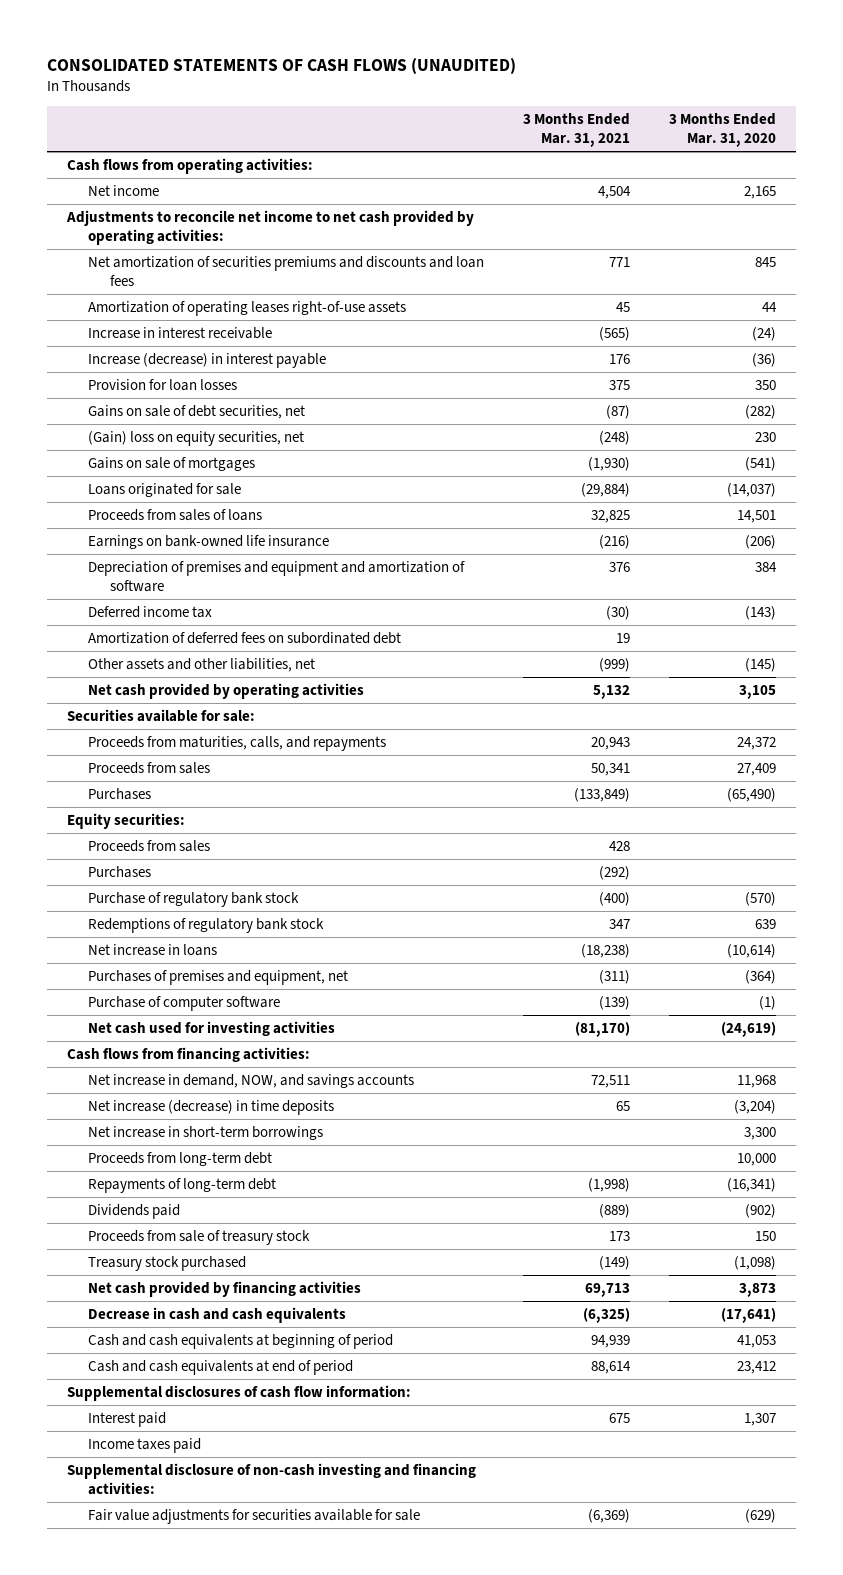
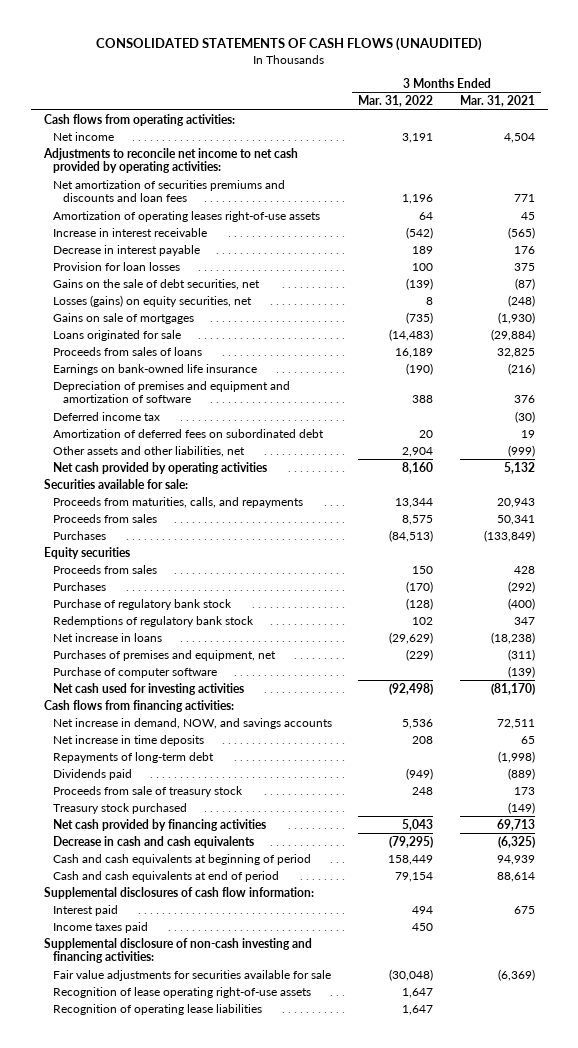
[669,113,777,147] 3 Months Ended Mar. 31, 2020 -> none
none -> [358,95,434,108] Mar. 31, 2022
[88,353,327,369] Increase (decrease) in interest payable -> [53,244,201,256] Decrease in interest payable
[88,405,306,420] Gains on sale of debt securities, net -> [53,278,261,290] Gains on the sale of debt securities, net
[88,431,305,447] (Gain) loss on equity securities, net -> [53,294,253,307] Losses (gains) on equity securities, net
[66,813,185,830] Equity securities: -> [43,546,130,559] Equity securities
[88,1126,324,1141] Net increase in short-term borrowings -> none
[88,1152,273,1167] Proceeds from long-term debt -> none
[88,1100,335,1116] Net increase (decrease) in time deposits -> [53,734,205,746] Net increase in time deposits
none -> [53,986,312,998] Recognition of lease operating right-of-use assets
none -> [53,1003,263,1015] Recognition of operating lease liabilities

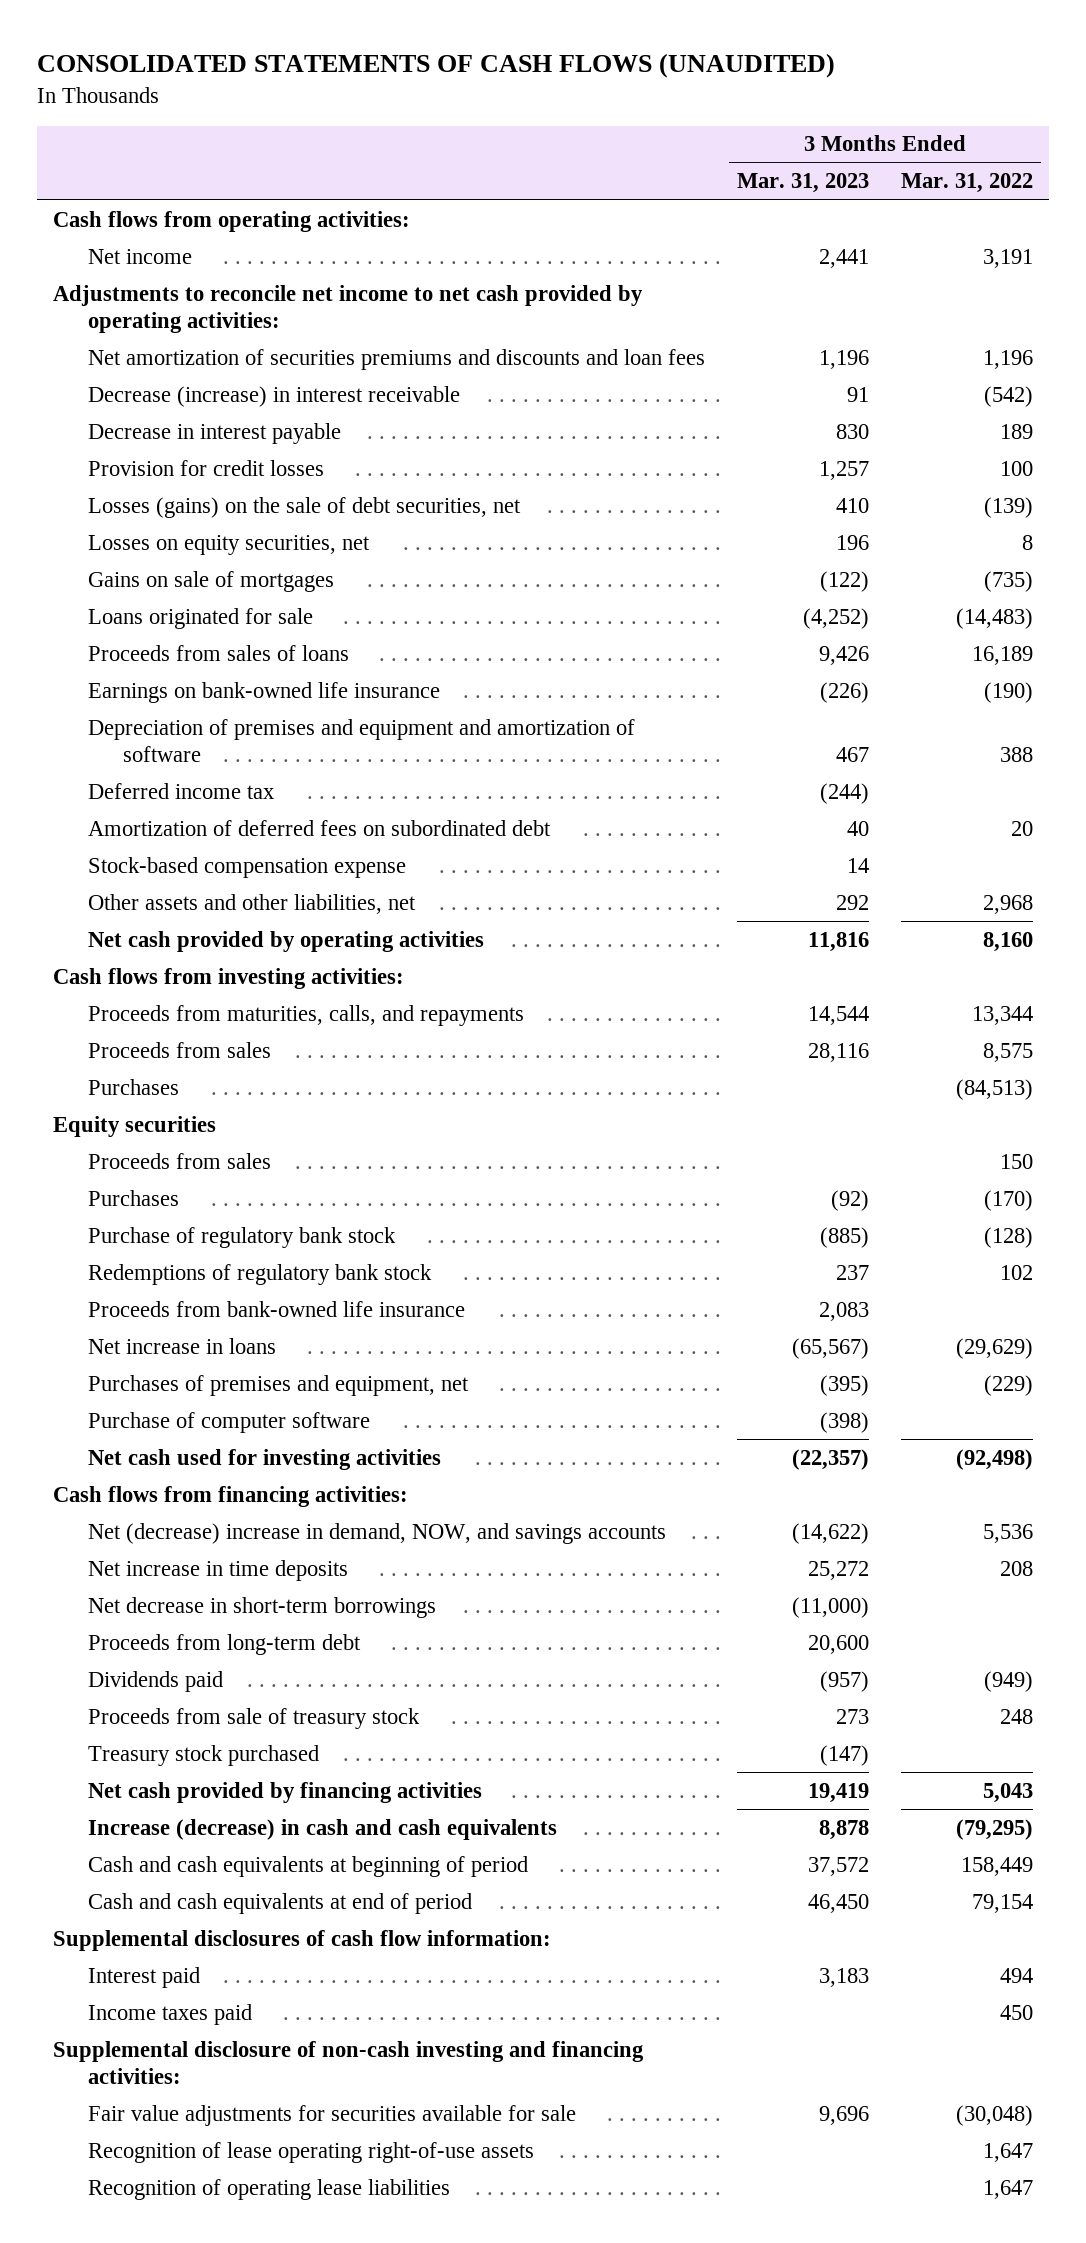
[459,95,535,108] Mar. 31, 2021 -> none
none -> [736,173,869,194] Mar. 31, 2023
[53,210,321,222] Amortization of operating leases right-of-use assets -> none
[53,227,208,237] Increase in interest receivable -> [87,385,460,407] Decrease (increase) in interest receivable
[53,261,181,271] Provision for loan losses -> [87,459,324,476] Provision for credit losses
[53,278,261,290] Gains on the sale of debt securities, net -> [87,496,521,518] Losses (gains) on the sale of debt securities, net
[53,294,253,307] Losses (gains) on equity securities, net -> [87,534,370,555] Losses on equity securities, net
none -> [87,856,406,878] Stock-based compensation expense
[402,446,434,457] 2,904 -> [982,894,1033,914] 2,968
[43,478,188,489] Securities available for sale: -> none
none -> [52,967,404,989] Cash flows from investing activities:
none -> [87,1300,465,1317] Proceeds from bank-owned life insurance
[53,717,333,729] Net increase in demand, NOW, and savings accounts -> [87,1522,666,1544] Net (decrease) increase in demand, NOW, and savings accounts
[53,751,215,763] Repayments of long-term debt -> none
none -> [87,1596,436,1618] Net decrease in short-term borrowings
none -> [87,1633,361,1655] Proceeds from long-term debt
[53,835,255,848] Decrease in cash and cash equivalents -> [87,1818,557,1840] Increase (decrease) in cash and cash equivalents

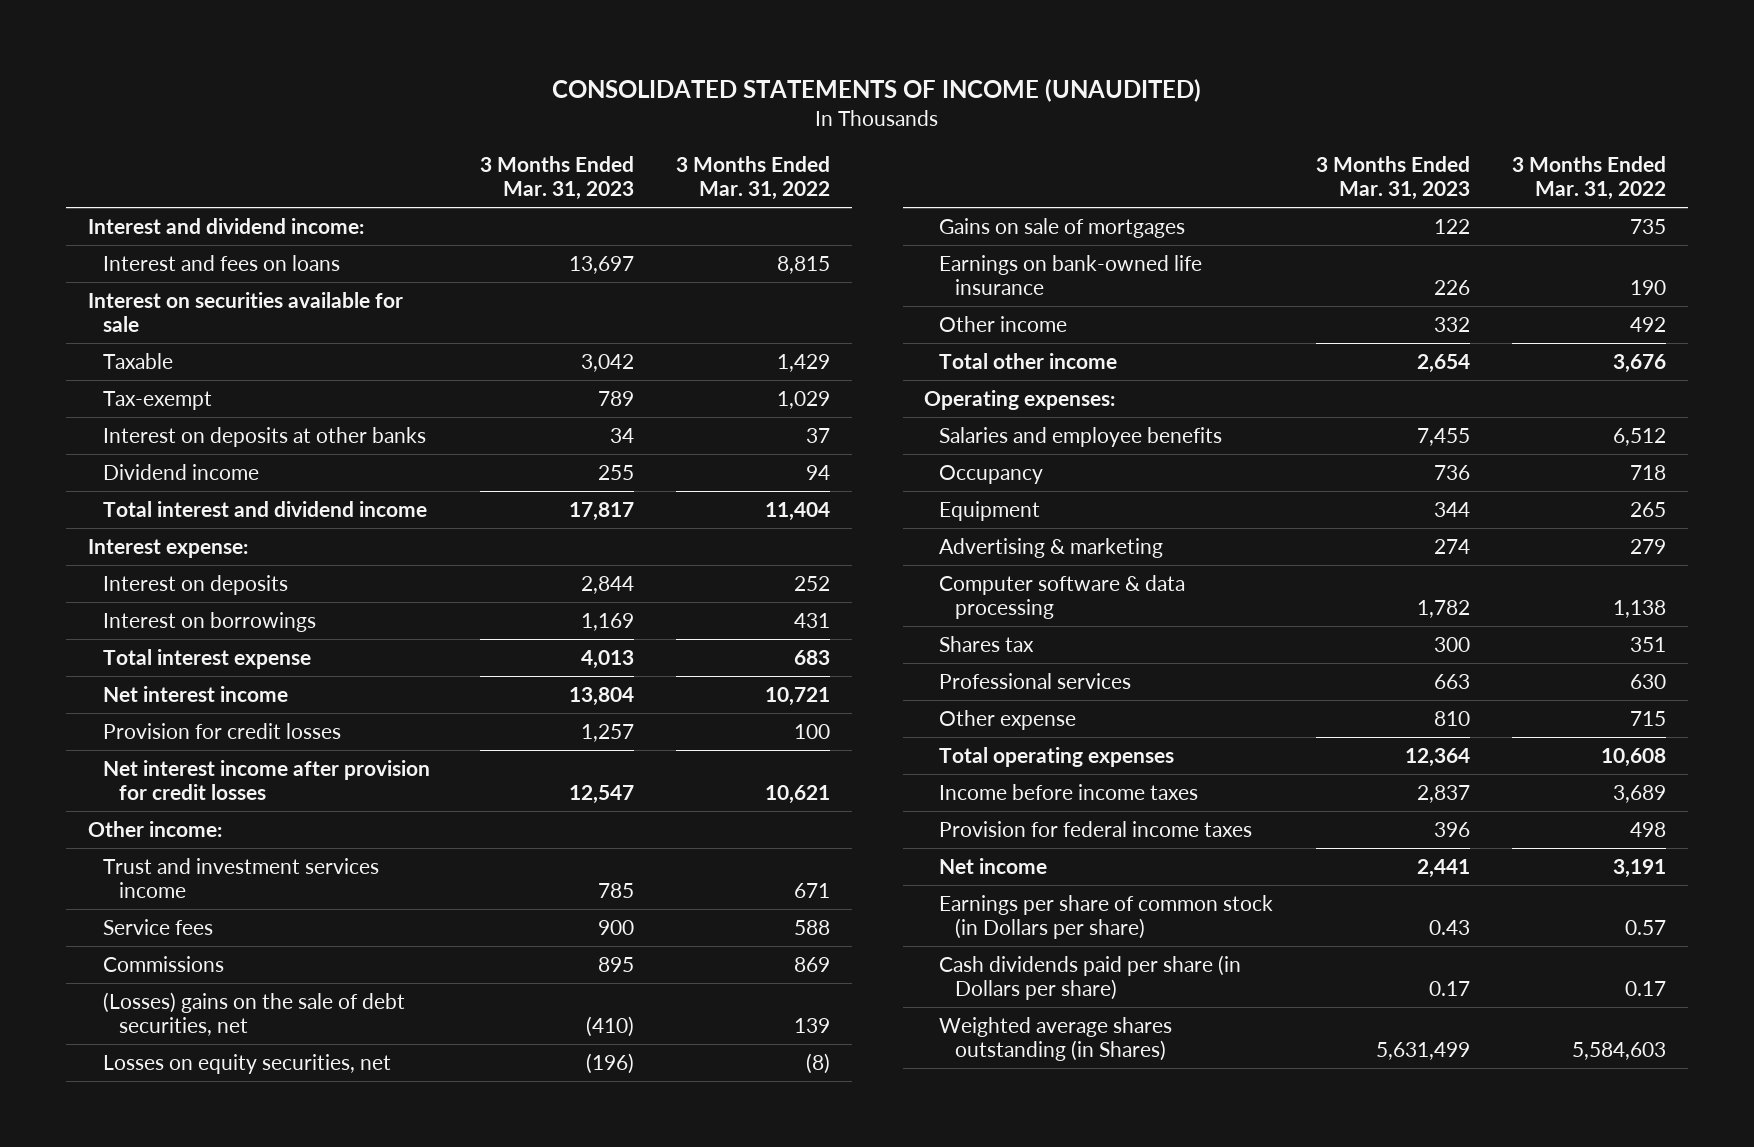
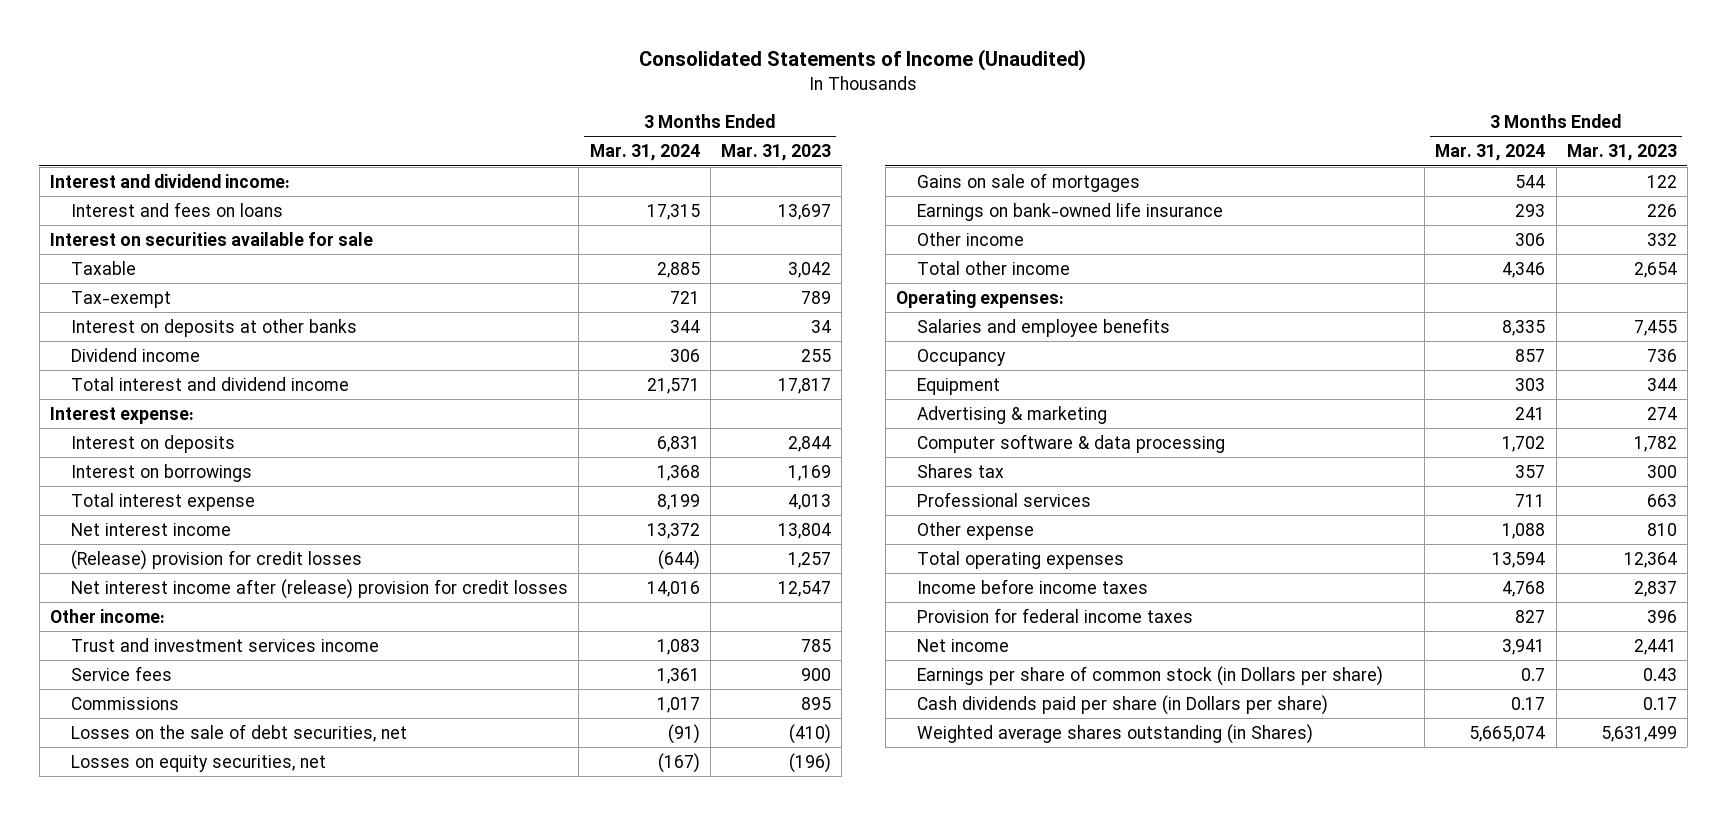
[552,79,1202,103] CONSOLIDATED STATEMENTS OF INCOME (UNAUDITED) -> [639,49,1087,72] Consolidated Statements of Income (Unaudited)
[676,155,831,201] 3 Months Ended Mar. 31, 2022 -> none
none -> [589,144,700,162] Mar. 31, 2024
[103,722,342,739] Provision for credit losses -> [71,549,363,570] (Release) provision for credit losses
[103,759,431,801] Net interest income after provision for credit losses -> [71,578,569,599] Net interest income after (release) provision for credit losses
[103,991,406,1037] (Losses) gains on the sale of debt securities, net -> [71,723,408,742] Losses on the sale of debt securities, net

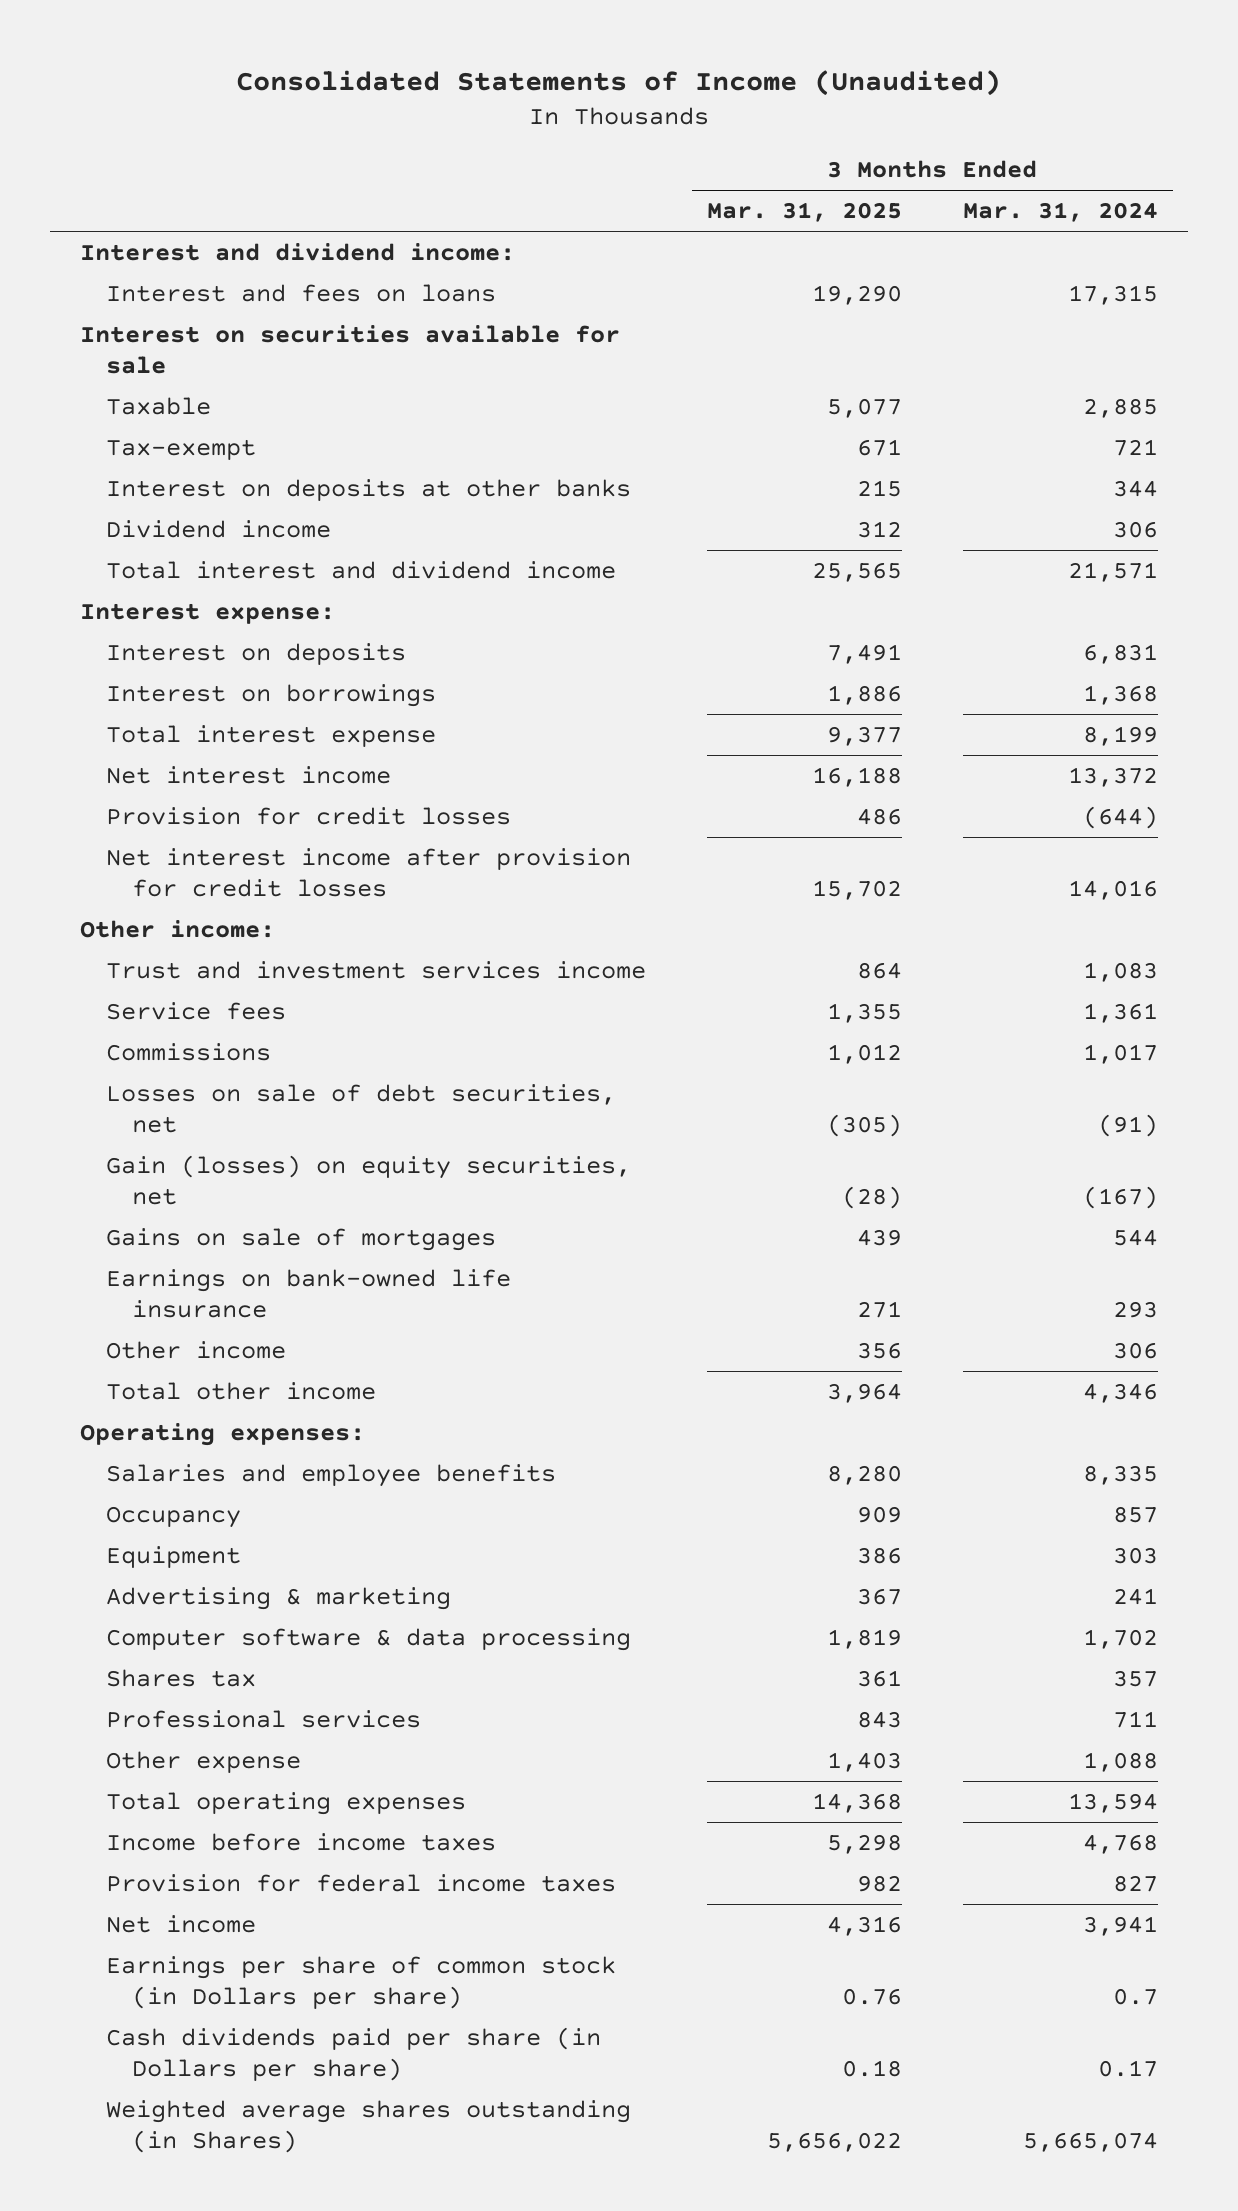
[720,144,831,162] Mar. 31, 2023 -> none
none -> [707,202,903,223] Mar. 31, 2025
[71,549,363,570] (Release) provision for credit losses -> [106,806,512,825] Provision for credit losses
[71,578,569,599] Net interest income after (release) provision for credit losses -> [106,847,632,897] Net interest income after provision for credit losses
[71,723,408,742] Losses on the sale of debt securities, net -> [106,1083,617,1133] Losses on sale of debt securities, net
[71,754,327,772] Losses on equity securities, net -> [106,1154,632,1205] Gain (losses) on equity securities, net

